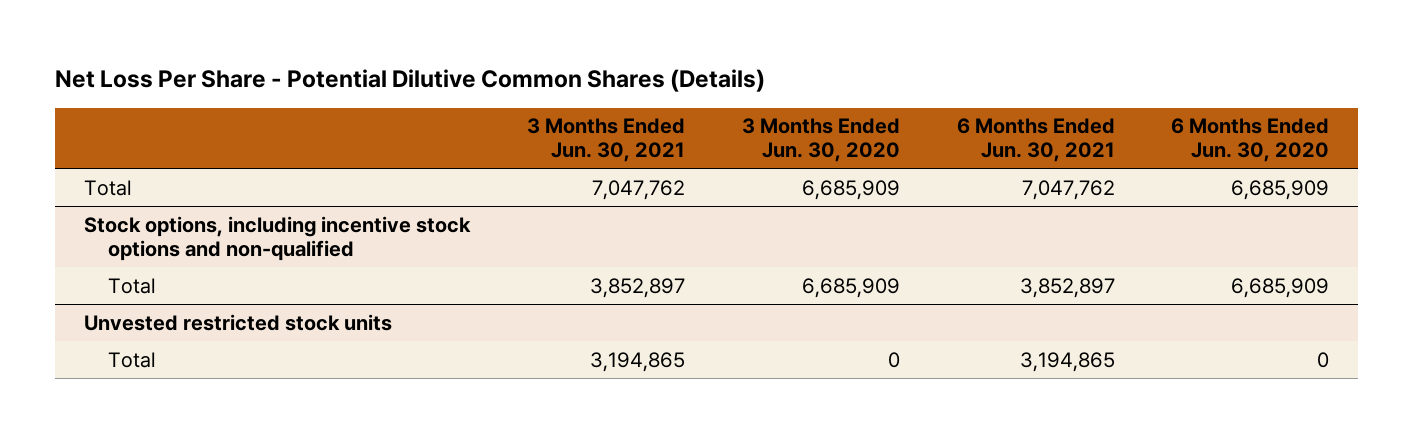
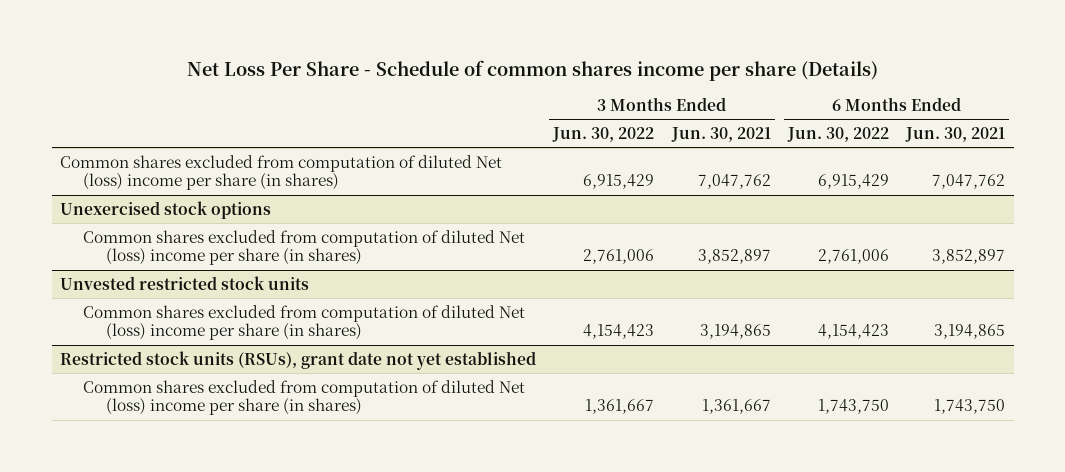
[55,69,766,93] Net Loss Per Share - Potential Dilutive Common Shares (Details) -> [186,59,878,81] Net Loss Per Share - Schedule of common shares income per share (Details)
[741,118,900,163] 3 Months Ended Jun. 30, 2020 -> none
[1171,118,1330,163] 6 Months Ended Jun. 30, 2020 -> none
none -> [552,126,655,142] Jun. 30, 2022
none -> [786,126,889,142] Jun. 30, 2022
[83,179,131,196] Total -> [60,154,503,191] Common shares excluded from computation of diluted Net (loss) income per share (in shares)
[83,215,471,261] Stock options, including incentive stock options and non-qualified -> [60,200,272,219] Unexercised stock options
[108,277,156,294] Total -> [83,229,526,266] Common shares excluded from computation of diluted Net (loss) income per share (in shares)
[108,351,156,368] Total -> [83,304,526,341] Common shares excluded from computation of diluted Net (loss) income per share (in shares)
none -> [60,350,537,370] Restricted stock units (RSUs), grant date not yet established
none -> [83,379,526,416] Common shares excluded from computation of diluted Net (loss) income per share (in shares)

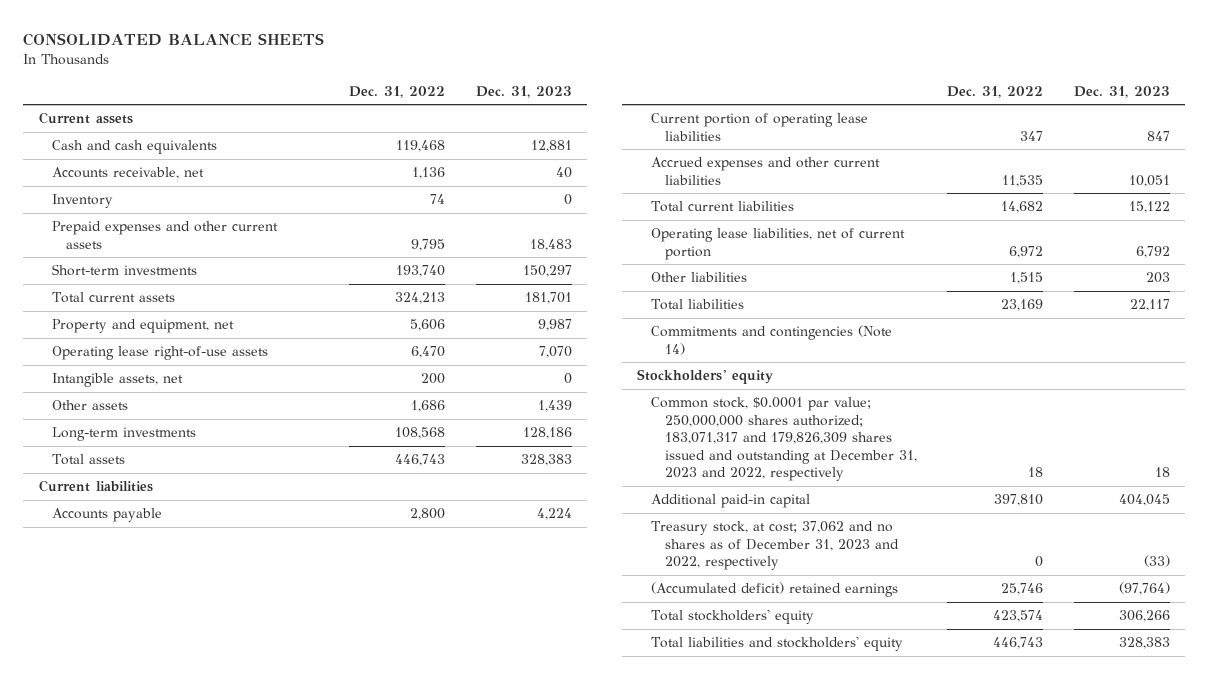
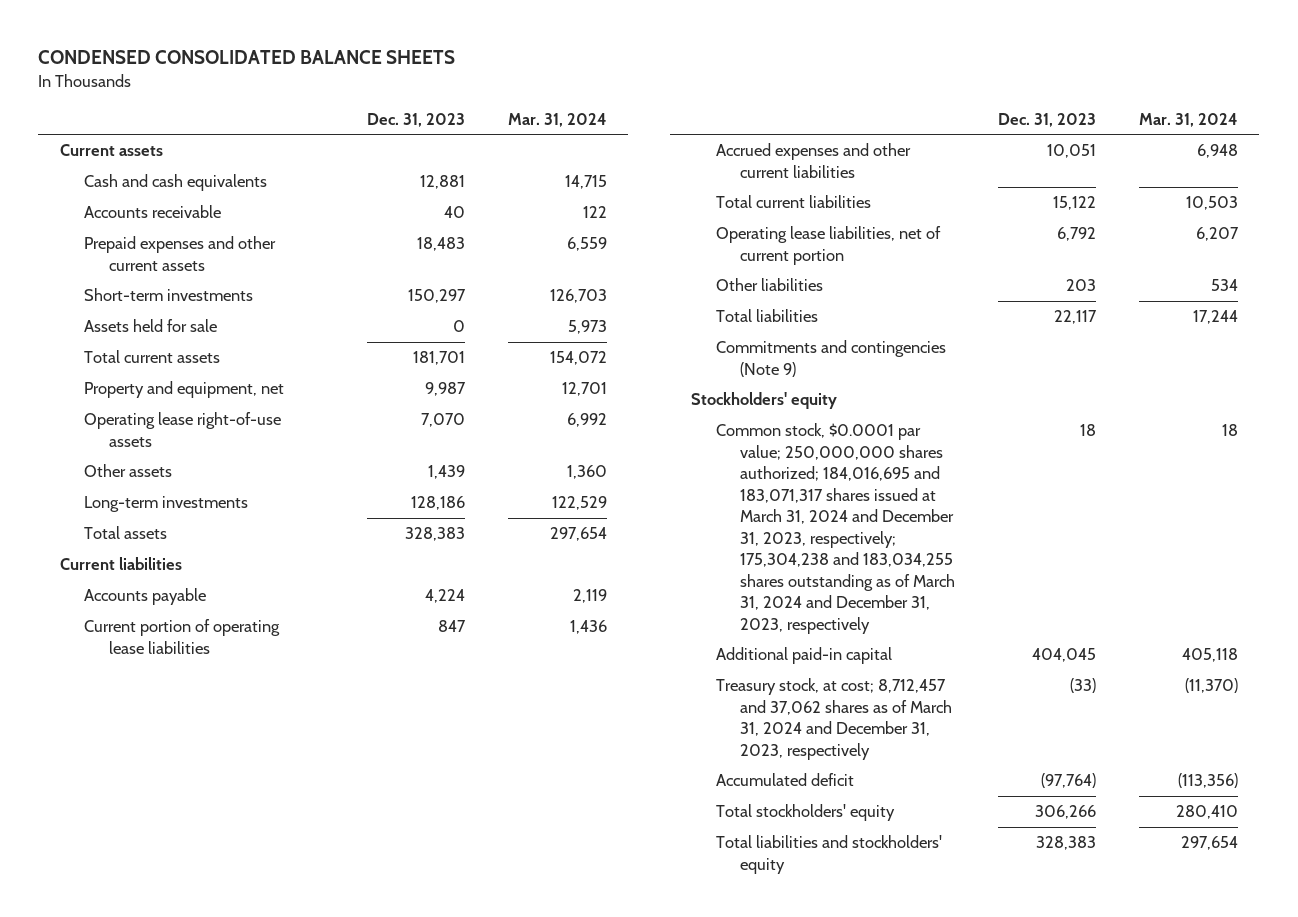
[23,32,325,46] CONSOLIDATED BALANCE SHEETS -> [38,50,456,65] CONDENSED CONSOLIDATED BALANCE SHEETS
[348,85,445,98] Dec. 31, 2022 -> none
none -> [507,112,607,127] Mar. 31, 2024
[52,194,114,209] Inventory -> none
[52,167,205,180] Accounts receivable, net -> [84,205,222,219] Accounts receivable
none -> [84,319,218,333] Assets held for sale
[52,373,184,388] Intangible assets, net -> none
[650,325,892,355] Commitments and contingencies (Note 14) -> [715,340,946,377] Commitments and contingencies (Note 9)
[650,397,917,481] Common stock, $0.0001 par value; 250,000,000 shares authorized; 183,071,317 and 179,826,309 shares issued and outstanding at December 31, 2023 and 2022, respectively -> [715,423,956,634] Common stock, $0.0001 par value; 250,000,000 shares authorized; 184,016,695 and 183,071,317 shares issued at March 31, 2024 and December 31, 2023, respectively; 175,304,238 and 183,034,255 shares outstanding as of March 31, 2024 and December 31, 2023, respectively
[650,521,899,571] Treasury stock, at cost; 37,062 and no shares as of December 31, 2023 and 2022, respectively -> [715,678,953,760] Treasury stock, at cost; 8,712,457 and 37,062 shares as of March 31, 2024 and December 31, 2023, respectively
[650,582,898,598] (Accumulated deficit) retained earnings -> [715,773,854,787] Accumulated deficit

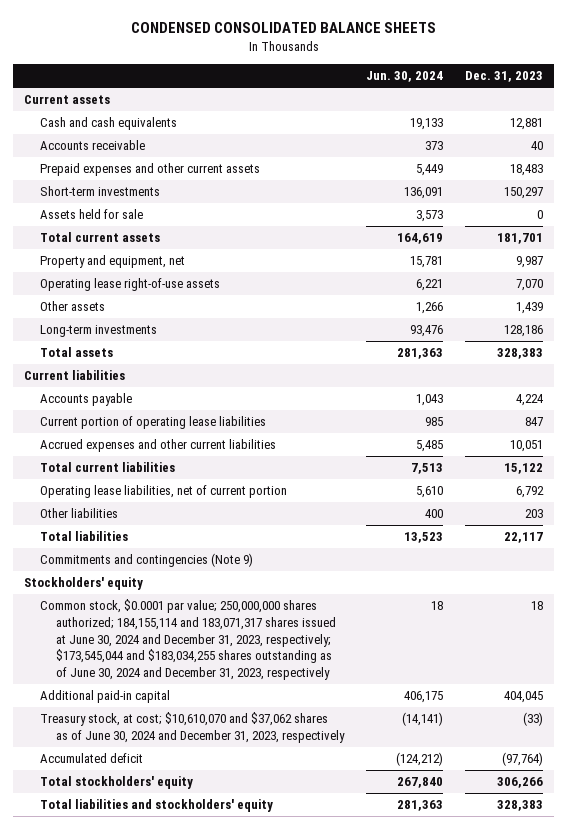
[507,112,607,127] Mar. 31, 2024 -> none
none -> [366,71,444,83] Jun. 30, 2024
[715,423,956,634] Common stock, $0.0001 par value; 250,000,000 shares authorized; 184,016,695 and 183,071,317 shares issued at March 31, 2024 and December 31, 2023, respectively; 175,304,238 and 183,034,255 shares outstanding as of March 31, 2024 and December 31, 2023, respectively -> [40,599,337,680] Common stock, $0.0001 par value; 250,000,000 shares authorized; 184,155,114 and 183,071,317 shares issued at June 30, 2024 and December 31, 2023, respectively; $173,545,044 and $183,034,255 shares outstanding as of June 30, 2024 and December 31, 2023, respectively
[715,678,953,760] Treasury stock, at cost; 8,712,457 and 37,062 shares as of March 31, 2024 and December 31, 2023, respectively -> [40,712,346,743] Treasury stock, at cost; $10,610,070 and $37,062 shares as of June 30, 2024 and December 31, 2023, respectively

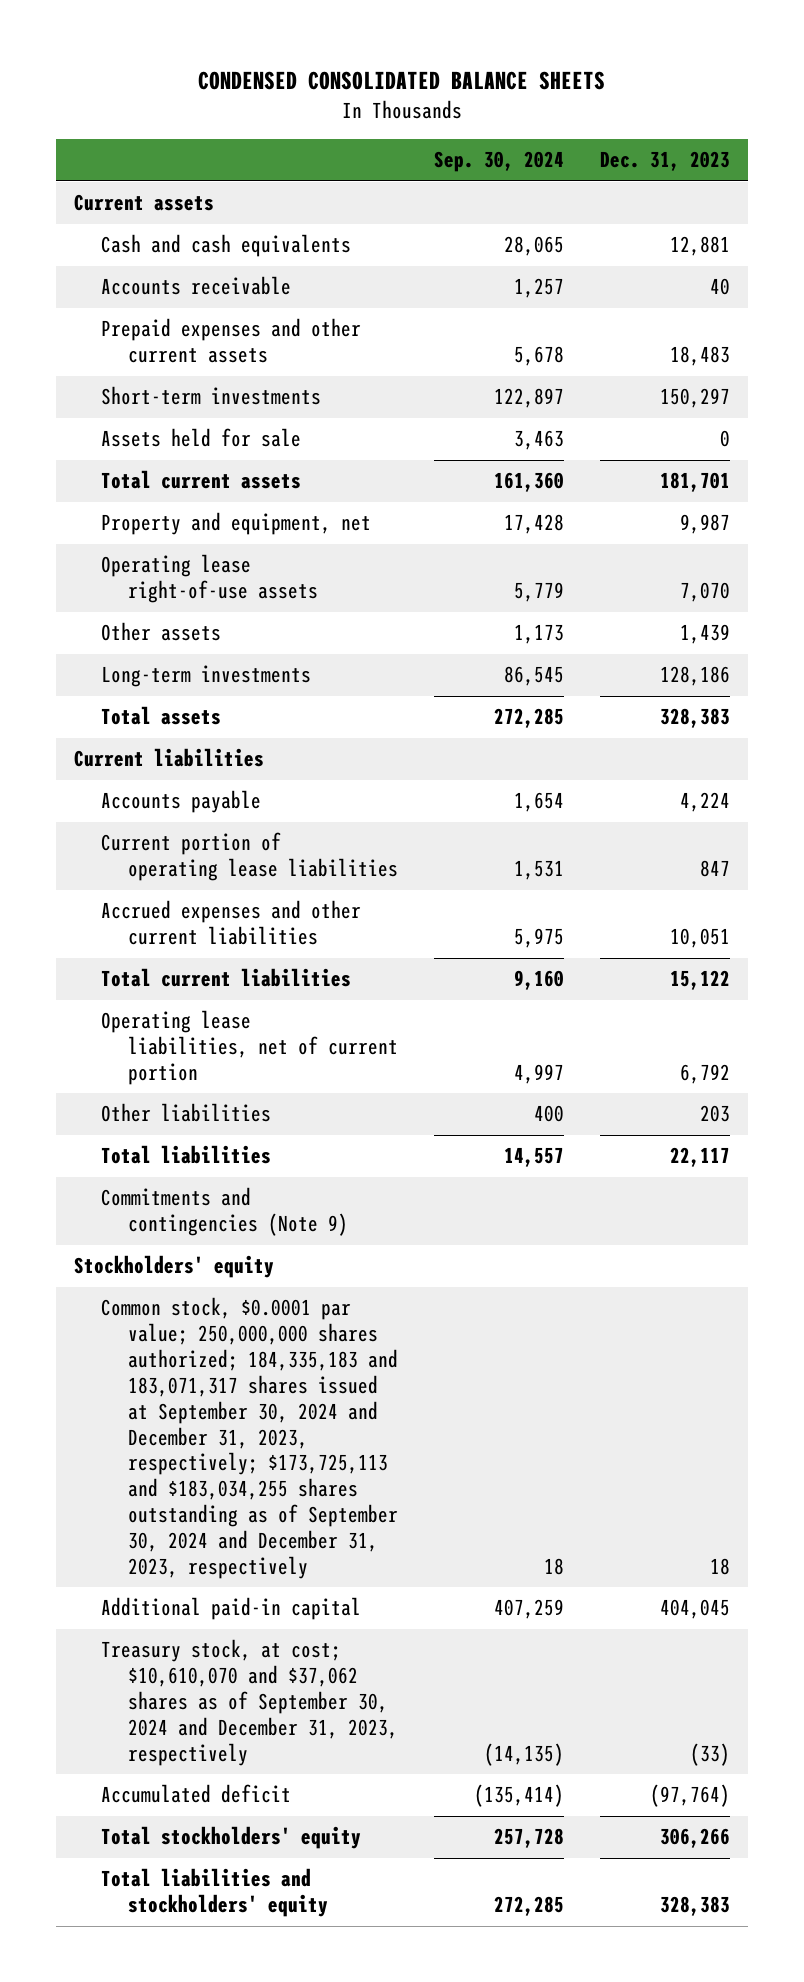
[366,71,444,83] Jun. 30, 2024 -> none
none -> [433,151,564,173] Sep. 30, 2024
[40,599,337,680] Common stock, $0.0001 par value; 250,000,000 shares authorized; 184,155,114 and 183,071,317 shares issued at June 30, 2024 and December 31, 2023, respectively; $173,545,044 and $183,034,255 shares outstanding as of June 30, 2024 and December 31, 2023, respectively -> [100,1297,398,1579] Common stock, $0.0001 par value; 250,000,000 shares authorized; 184,335,183 and 183,071,317 shares issued at September 30, 2024 and December 31, 2023, respectively; $173,725,113 and $183,034,255 shares outstanding as of September 30, 2024 and December 31, 2023, respectively
[40,712,346,743] Treasury stock, at cost; $10,610,070 and $37,062 shares as of June 30, 2024 and December 31, 2023, respectively -> [100,1639,398,1766] Treasury stock, at cost; $10,610,070 and $37,062 shares as of September 30, 2024 and December 31, 2023, respectively

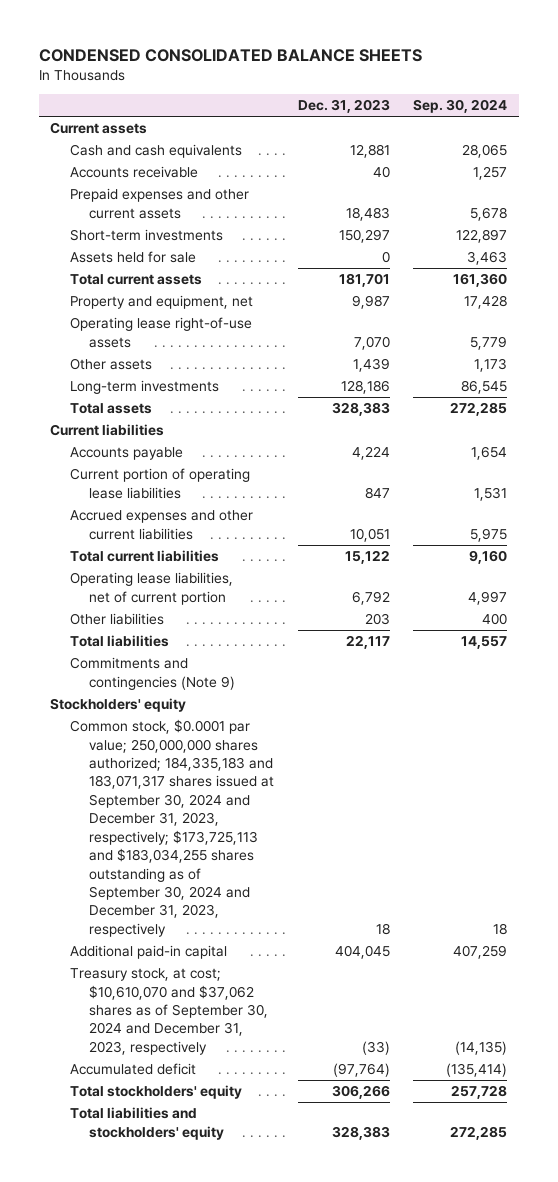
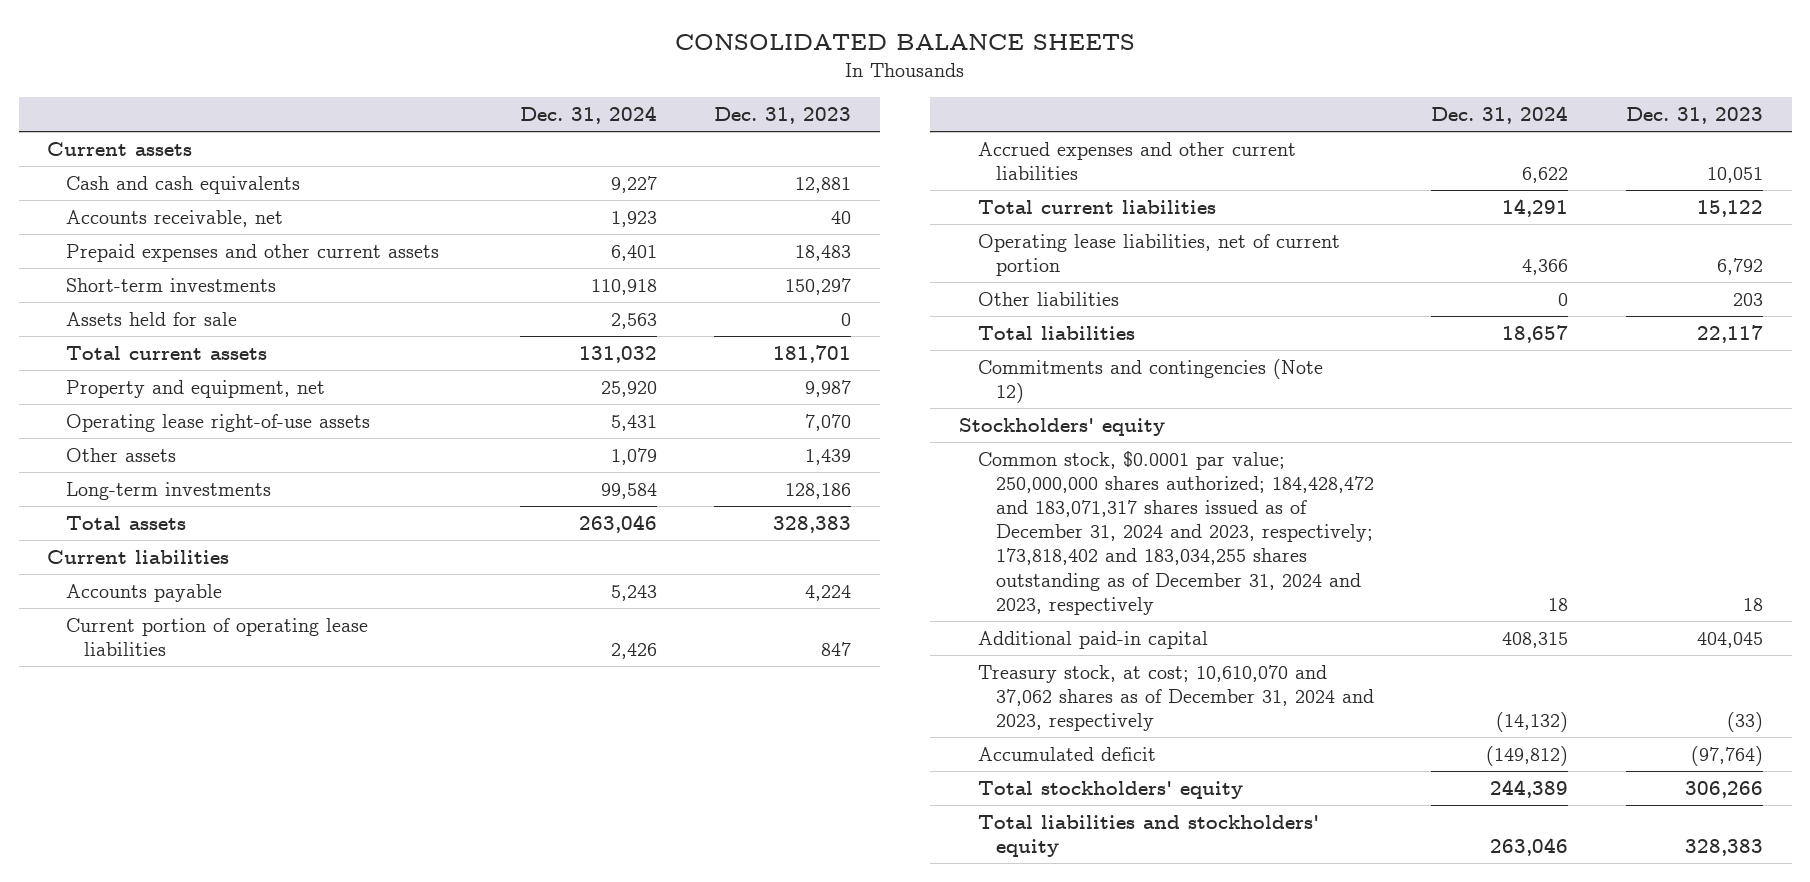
[38,48,422,62] CONDENSED CONSOLIDATED BALANCE SHEETS -> [675,33,1136,50] CONSOLIDATED BALANCE SHEETS
[413,99,508,114] Sep. 30, 2024 -> none
none -> [519,106,657,125] Dec. 31, 2024
[69,166,198,179] Accounts receivable -> [65,209,283,227] Accounts receivable, net
[69,657,236,690] Commitments and contingencies (Note 9) -> [977,358,1323,403] Commitments and contingencies (Note 12)
[69,719,275,937] Common stock, $0.0001 par value; 250,000,000 shares authorized; 184,335,183 and 183,071,317 shares issued at September 30, 2024 and December 31, 2023, respectively; $173,725,113 and $183,034,255 shares outstanding as of September 30, 2024 and December 31, 2023, respectively -> [977,450,1374,615] Common stock, $0.0001 par value; 250,000,000 shares authorized; 184,428,472 and 183,071,317 shares issued as of December 31, 2024 and 2023, respectively; 173,818,402 and 183,034,255 shares outstanding as of December 31, 2024 and 2023, respectively
[69,968,269,1055] Treasury stock, at cost; $10,610,070 and $37,062 shares as of September 30, 2024 and December 31, 2023, respectively -> [977,664,1374,732] Treasury stock, at cost; 10,610,070 and 37,062 shares as of December 31, 2024 and 2023, respectively

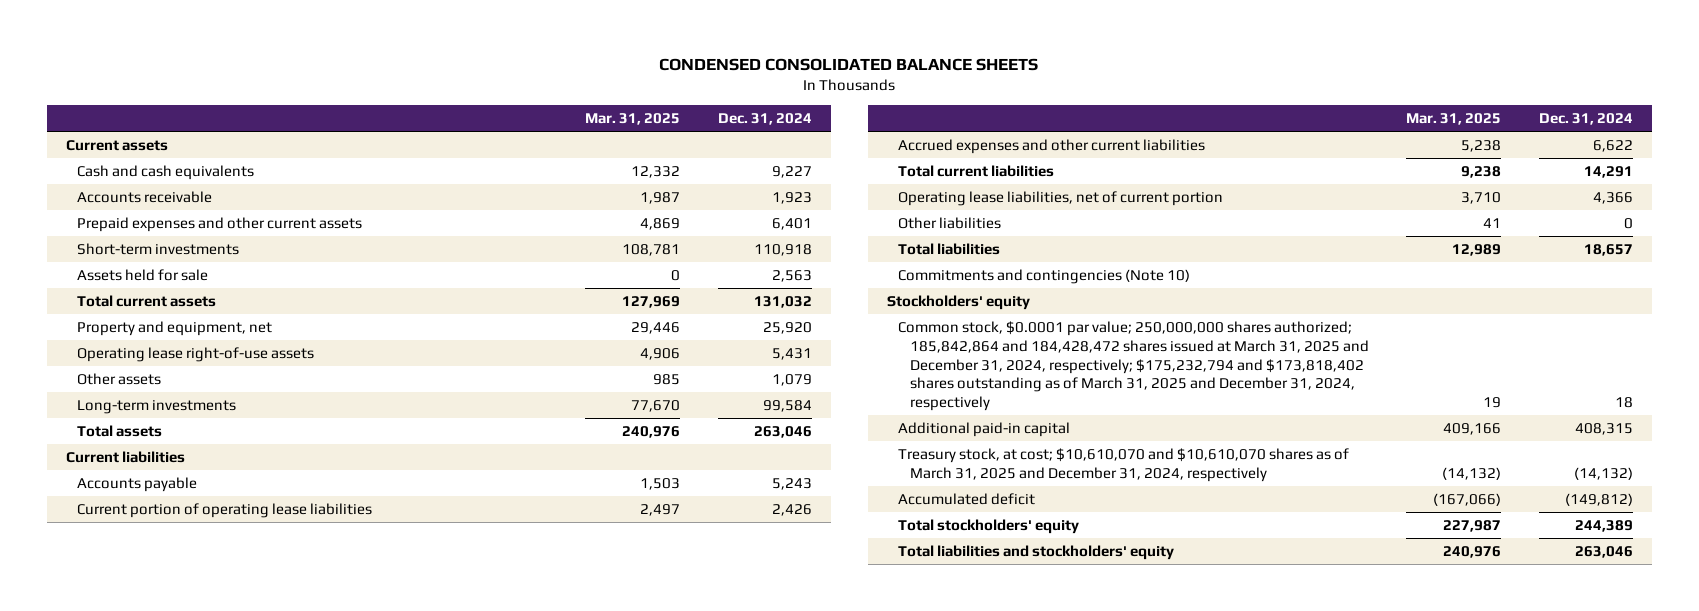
[675,33,1136,50] CONSOLIDATED BALANCE SHEETS -> [659,57,1039,71] CONDENSED CONSOLIDATED BALANCE SHEETS
[714,107,852,125] Dec. 31, 2023 -> none
none -> [585,112,681,125] Mar. 31, 2025
[65,209,283,227] Accounts receivable, net -> [76,190,212,203] Accounts receivable
[977,358,1323,403] Commitments and contingencies (Note 12) -> [898,268,1191,284] Commitments and contingencies (Note 10)
[977,450,1374,615] Common stock, $0.0001 par value; 250,000,000 shares authorized; 184,428,472 and 183,071,317 shares issued as of December 31, 2024 and 2023, respectively; 173,818,402 and 183,034,255 shares outstanding as of December 31, 2024 and 2023, respectively -> [898,320,1369,412] Common stock, $0.0001 par value; 250,000,000 shares authorized; 185,842,864 and 184,428,472 shares issued at March 31, 2025 and December 31, 2024, respectively; $175,232,794 and $173,818,402 shares outstanding as of March 31, 2025 and December 31, 2024, respectively
[977,664,1374,732] Treasury stock, at cost; 10,610,070 and 37,062 shares as of December 31, 2024 and 2023, respectively -> [898,447,1350,482] Treasury stock, at cost; $10,610,070 and $10,610,070 shares as of March 31, 2025 and December 31, 2024, respectively

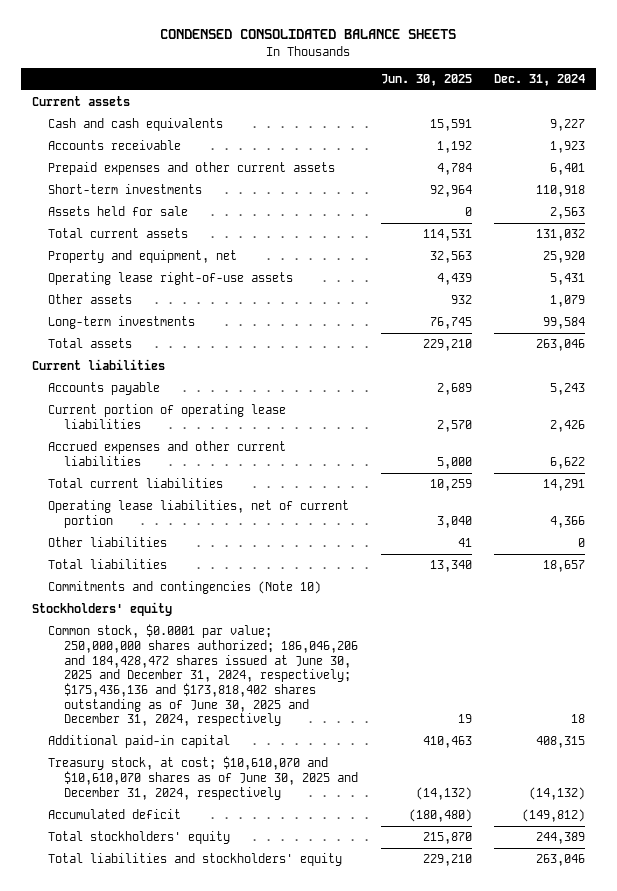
[585,112,681,125] Mar. 31, 2025 -> none
none -> [380,73,472,86] Jun. 30, 2025
[898,320,1369,412] Common stock, $0.0001 par value; 250,000,000 shares authorized; 185,842,864 and 184,428,472 shares issued at March 31, 2025 and December 31, 2024, respectively; $175,232,794 and $173,818,402 shares outstanding as of March 31, 2025 and December 31, 2024, respectively -> [48,624,359,727] Common stock, $0.0001 par value; 250,000,000 shares authorized; 186,046,206 and 184,428,472 shares issued at June 30, 2025 and December 31, 2024, respectively; $175,436,136 and $173,818,402 shares outstanding as of June 30, 2025 and December 31, 2024, respectively
[898,447,1350,482] Treasury stock, at cost; $10,610,070 and $10,610,070 shares as of March 31, 2025 and December 31, 2024, respectively -> [48,756,359,800] Treasury stock, at cost; $10,610,070 and $10,610,070 shares as of June 30, 2025 and December 31, 2024, respectively

